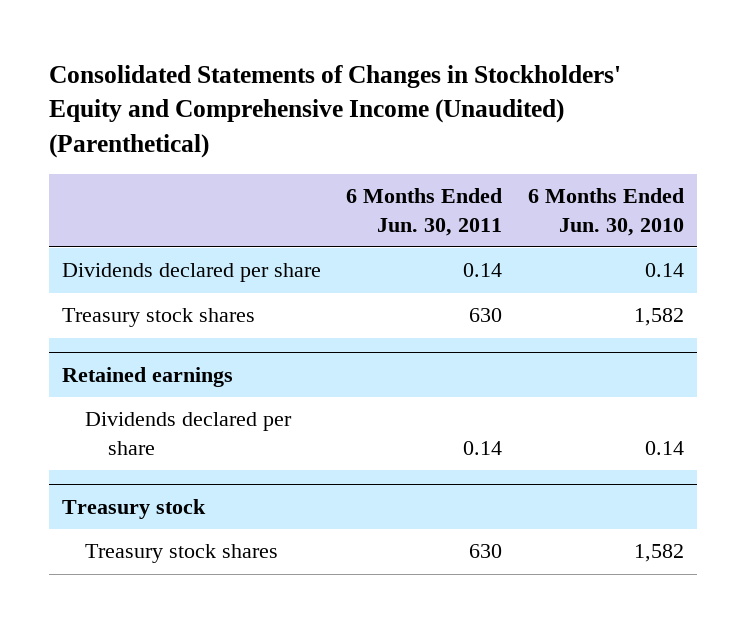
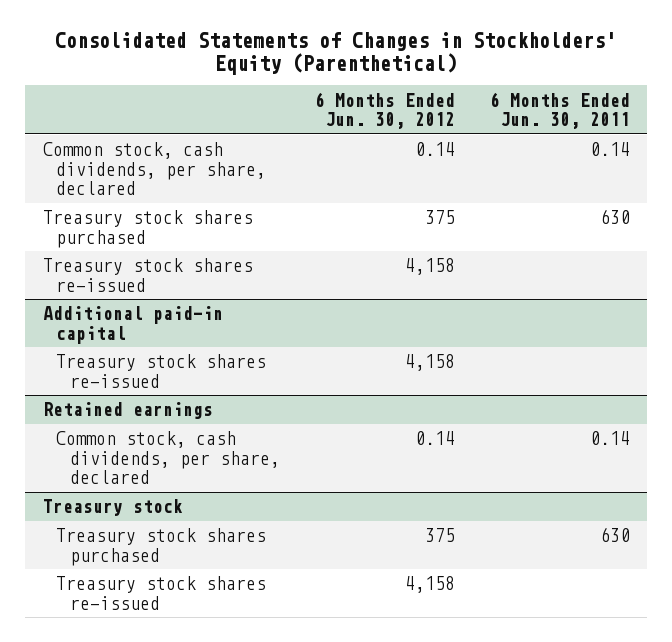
[48,64,621,158] Consolidated Statements of Changes in Stockholders' Equity and Comprehensive Income (Unaudited) (Parenthetical) -> [55,31,617,75] Consolidated Statements of Changes in Stockholders' Equity (Parenthetical)
[528,188,685,236] 6 Months Ended Jun. 30, 2010 -> none
none -> [314,91,455,129] 6 Months Ended Jun. 30, 2012
[61,263,321,283] Dividends declared per share -> [42,142,267,195] Common stock, cash dividends, per share, declared
[61,308,255,328] Treasury stock shares -> [42,210,253,248] Treasury stock shares purchased
none -> [42,258,253,292] Treasury stock shares re-issued
none -> [42,306,223,344] Additional paid-in capital
none -> [56,354,267,388] Treasury stock shares re-issued
[84,412,292,455] Dividends declared per share -> [56,431,280,484] Common stock, cash dividends, per share, declared
[84,544,278,564] Treasury stock shares -> [56,528,267,566] Treasury stock shares purchased
none -> [56,576,267,610] Treasury stock shares re-issued

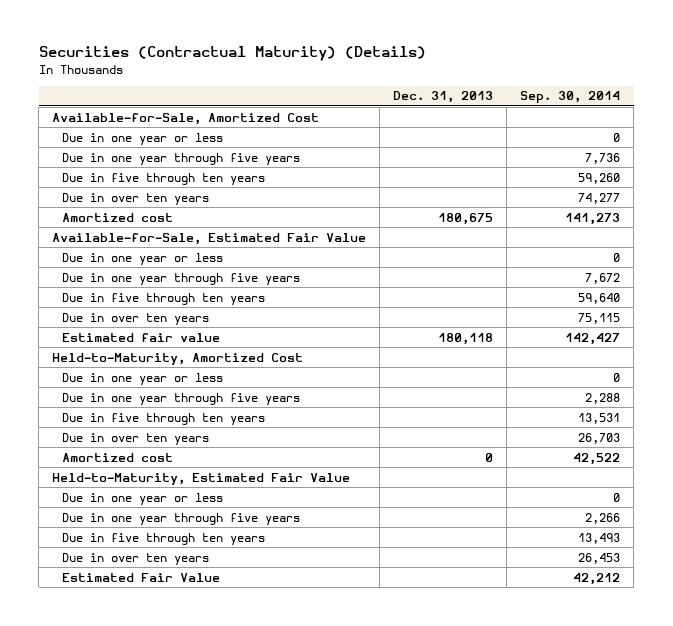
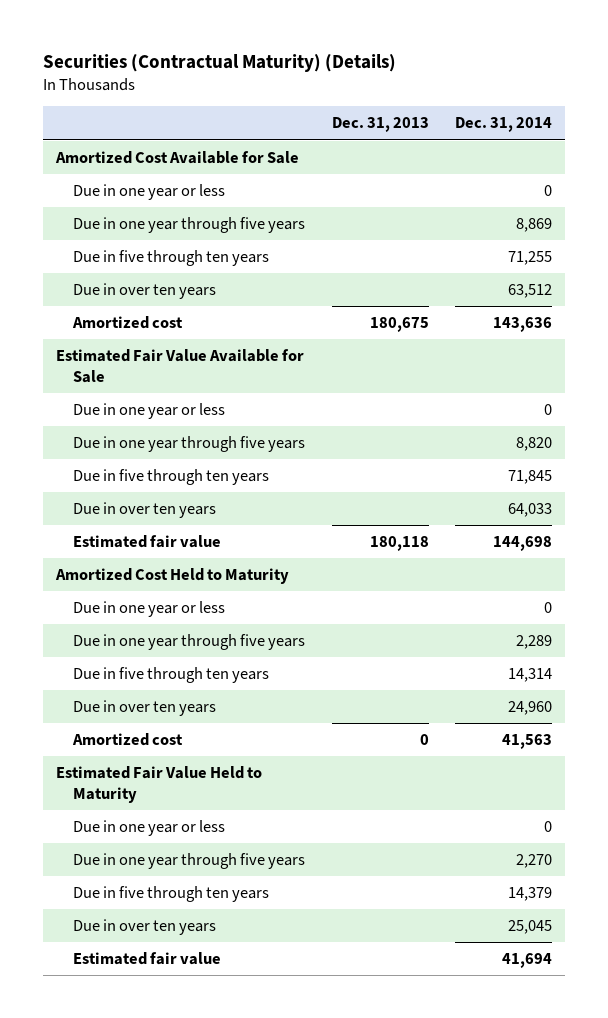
[520,91,621,104] Sep. 30, 2014 -> none
none -> [454,117,552,133] Dec. 31, 2014
[52,112,320,125] Available-for-Sale, Amortized Cost -> [54,151,299,165] Amortized Cost Available for Sale
[52,232,367,245] Available-for-Sale, Estimated Fair Value -> [55,349,304,383] Estimated Fair Value Available for Sale
[52,352,304,365] Held-to-Maturity, Amortized Cost -> [54,568,289,585] Amortized Cost Held to Maturity
[52,472,351,485] Held-to-Maturity, Estimated Fair Value -> [55,766,262,803] Estimated Fair Value Held to Maturity
[61,572,220,582] Estimated Fair Value -> [73,952,222,966] Estimated fair value

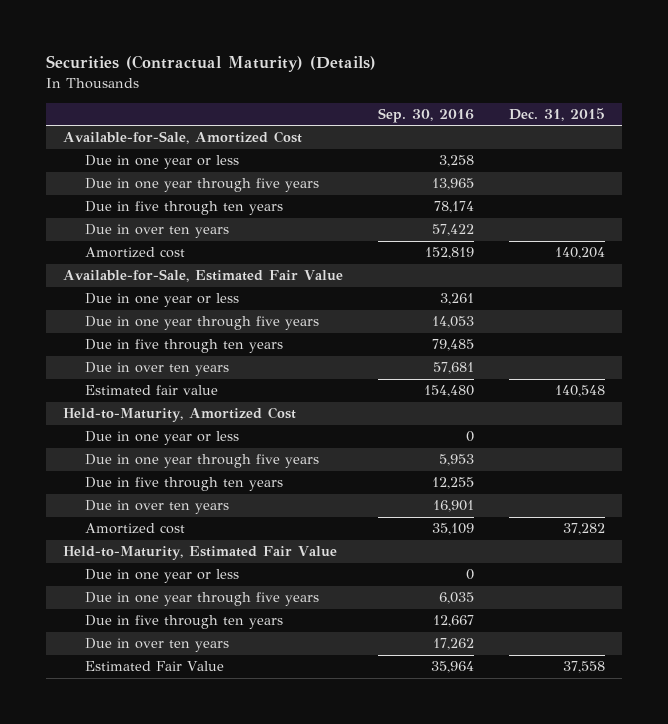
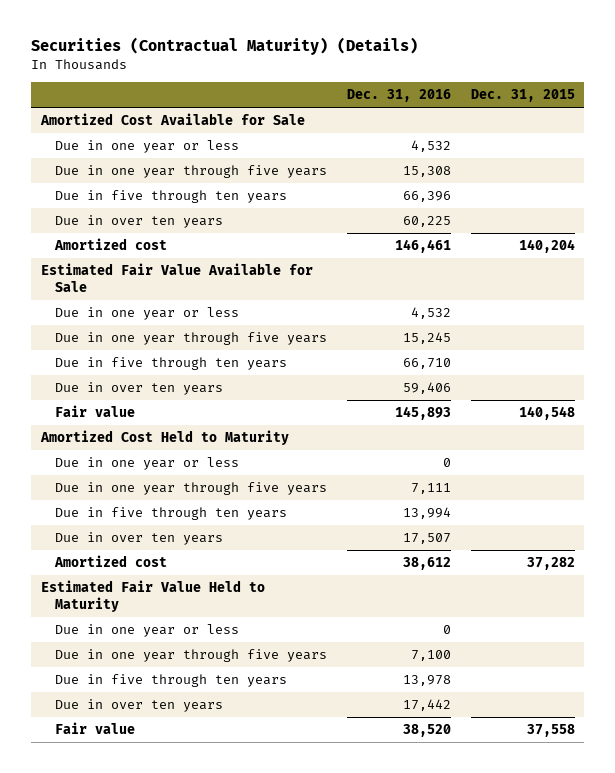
[378,107,475,123] Sep. 30, 2016 -> none
none -> [346,89,451,103] Dec. 31, 2016
[63,131,303,145] Available-for-Sale, Amortized Cost -> [39,113,305,126] Amortized Cost Available for Sale
[63,269,344,283] Available-for-Sale, Estimated Fair Value -> [40,263,313,292] Estimated Fair Value Available for Sale
[84,385,218,396] Estimated fair value -> [54,405,135,418] Fair value
[63,407,297,423] Held-to-Maturity, Amortized Cost -> [39,430,289,446] Amortized Cost Held to Maturity
[63,546,338,561] Held-to-Maturity, Estimated Fair Value -> [40,580,265,612] Estimated Fair Value Held to Maturity
[84,661,224,672] Estimated Fair Value -> [54,722,135,735] Fair value

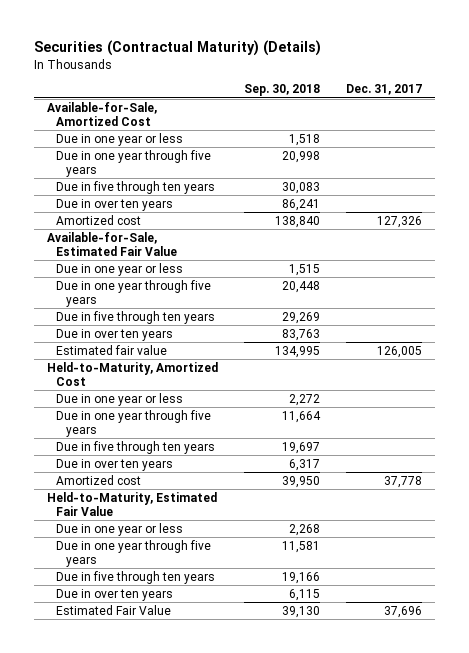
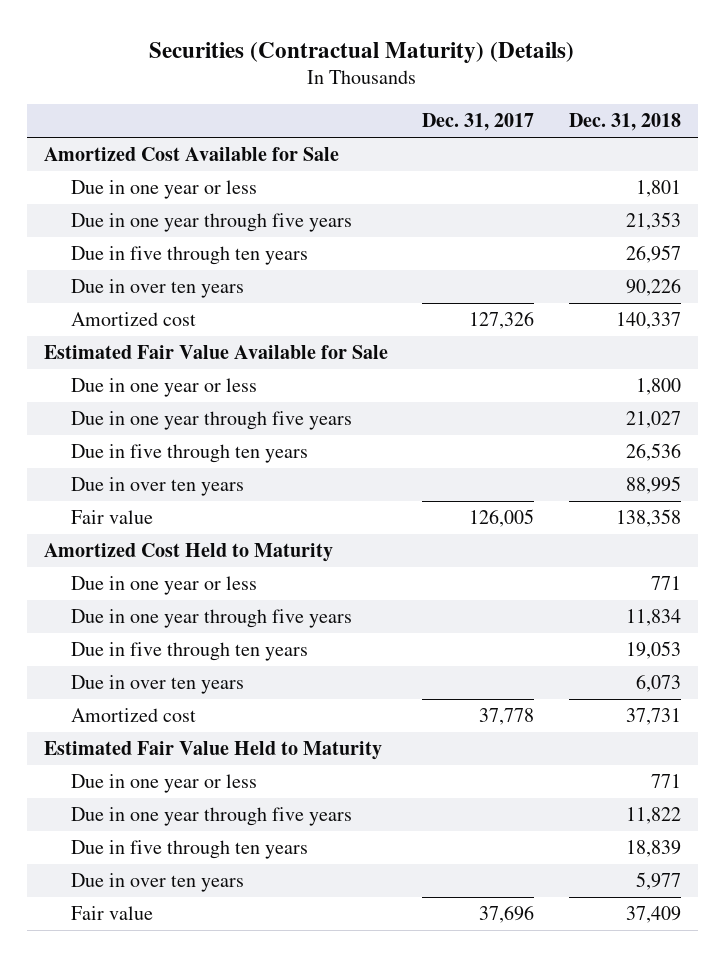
[244,84,321,97] Sep. 30, 2018 -> none
none -> [568,113,681,132] Dec. 31, 2018
[46,101,157,126] Available-for-Sale, Amortized Cost -> [44,147,340,162] Amortized Cost Available for Sale
[46,231,178,256] Available-for-Sale, Estimated Fair Value -> [44,345,389,360] Estimated Fair Value Available for Sale
[56,344,168,355] Estimated fair value -> [70,510,153,525] Fair value
[46,361,218,386] Held-to-Maturity, Amortized Cost -> [44,543,334,563] Amortized Cost Held to Maturity
[46,491,217,516] Held-to-Maturity, Estimated Fair Value -> [44,741,383,761] Estimated Fair Value Held to Maturity
[56,604,172,615] Estimated Fair Value -> [70,906,153,921] Fair value

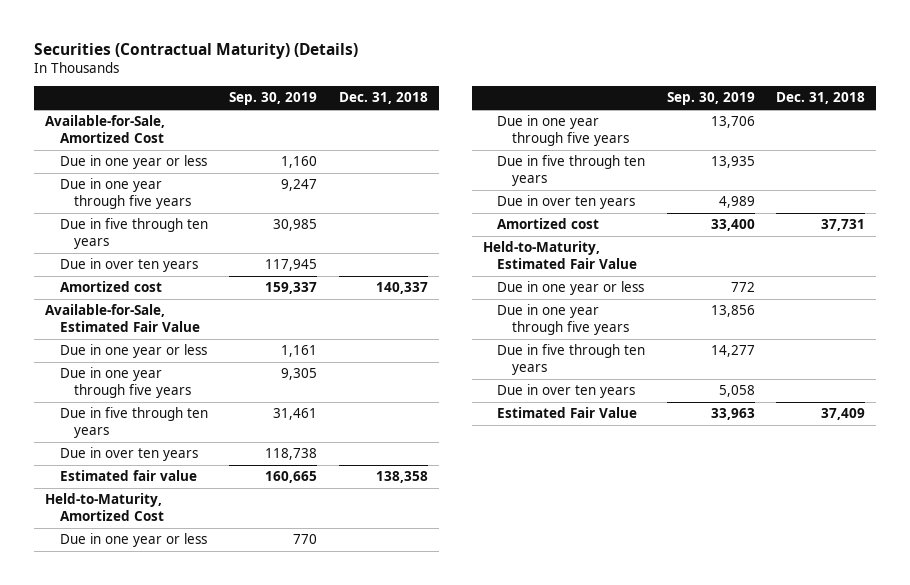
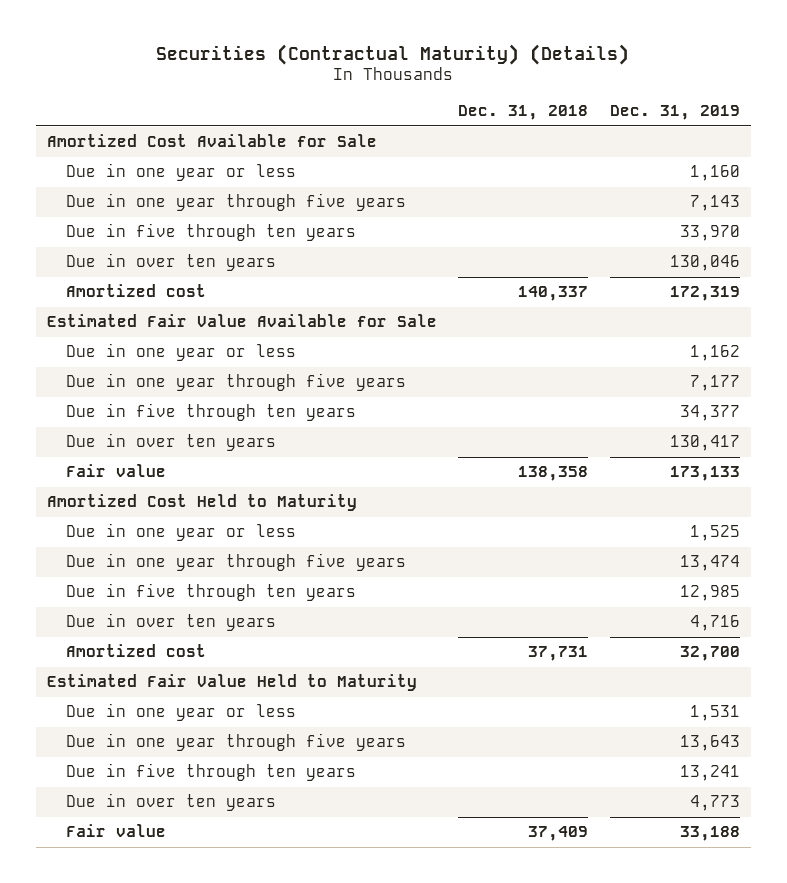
[229,92,318,106] Sep. 30, 2019 -> none
none -> [610,104,741,120] Dec. 31, 2019
[44,115,165,143] Available-for-Sale, Amortized Cost -> [46,134,377,148] Amortized Cost Available for Sale
[44,304,200,332] Available-for-Sale, Estimated Fair Value -> [46,314,437,328] Estimated Fair Value Available for Sale
[59,470,197,482] Estimated fair value -> [66,464,167,478] Fair value
[44,493,164,521] Held-to-Maturity, Amortized Cost -> [46,494,357,512] Amortized Cost Held to Maturity
[482,241,638,269] Held-to-Maturity, Estimated Fair Value -> [46,674,417,692] Estimated Fair Value Held to Maturity
[497,407,638,419] Estimated Fair Value -> [66,824,167,838] Fair value

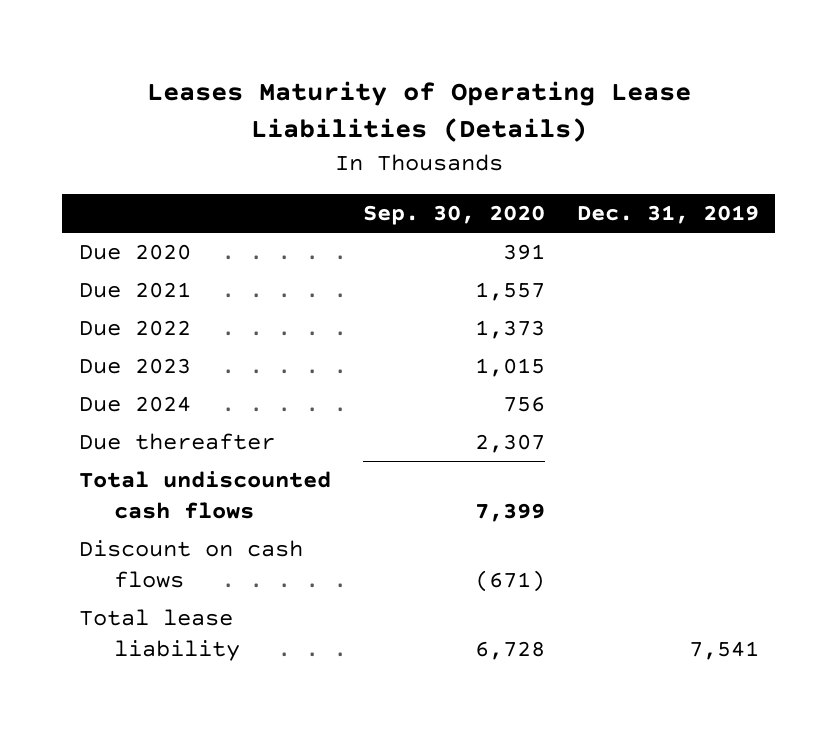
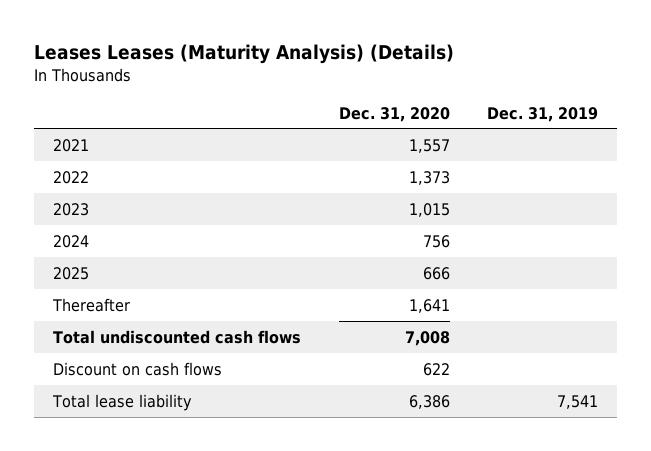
[146,80,691,143] Leases Maturity of Operating Lease Liabilities (Details) -> [34,44,455,65] Leases Leases (Maturity Analysis) (Details)
[362,205,545,226] Sep. 30, 2020 -> none
none -> [338,106,450,122] Dec. 31, 2020
[78,244,191,261] Due 2020 -> [52,138,89,152] 2021
[78,282,191,299] Due 2021 -> [52,170,89,184] 2022
[78,320,191,337] Due 2022 -> [52,202,89,216] 2023
[78,358,191,375] Due 2023 -> [52,234,89,248] 2024
[78,396,191,413] Due 2024 -> [52,266,89,280] 2025
[78,433,275,451] Due thereafter -> [51,297,130,312] Thereafter

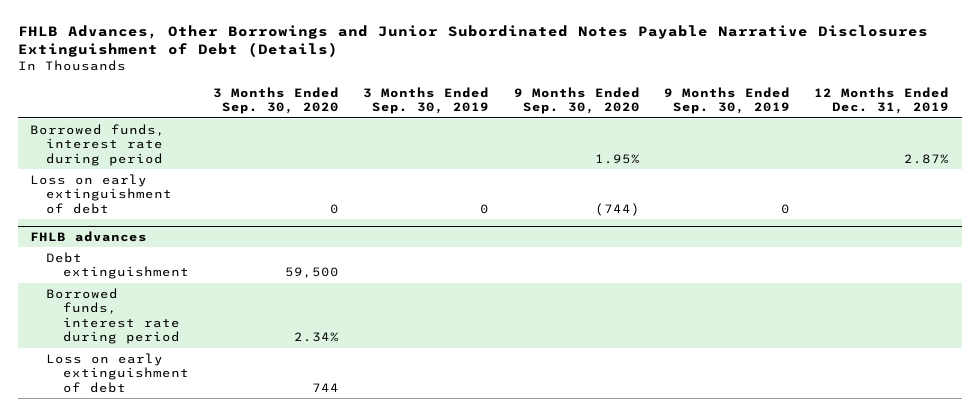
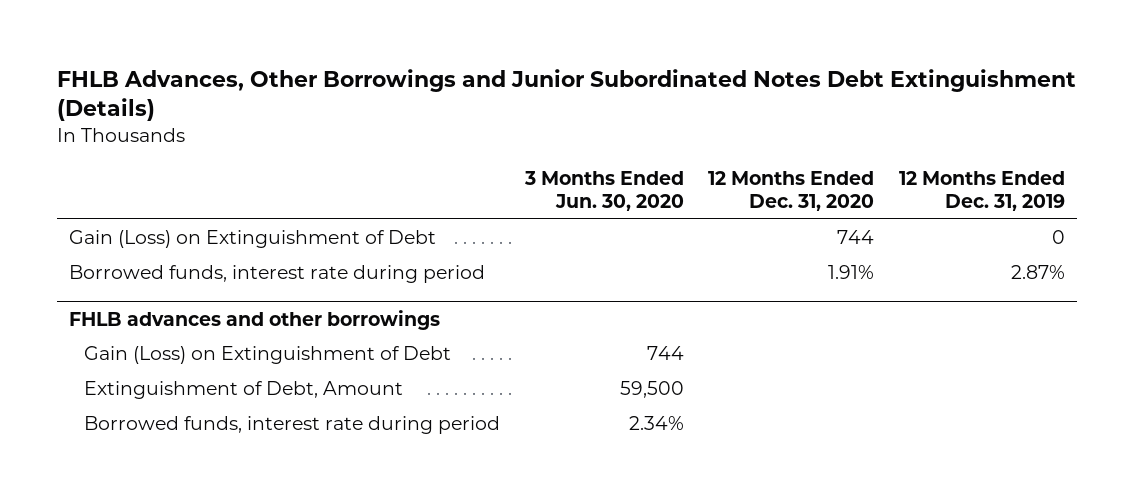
[17,25,928,58] FHLB Advances, Other Borrowings and Junior Subordinated Notes Payable Narrative Disclosures Extinguishment of Debt (Details) -> [56,68,1076,122] FHLB Advances, Other Borrowings and Junior Subordinated Notes Debt Extinguishment (Details)
[213,86,340,115] 3 Months Ended Sep. 30, 2020 -> none
[363,86,490,115] 3 Months Ended Sep. 30, 2019 -> none
[513,86,640,115] 9 Months Ended Sep. 30, 2020 -> none
[664,86,791,115] 9 Months Ended Sep. 30, 2019 -> none
none -> [523,171,684,211] 3 Months Ended Jun. 30, 2020
none -> [708,171,875,211] 12 Months Ended Dec. 31, 2020
none -> [69,230,437,249] Gain (Loss) on Extinguishment of Debt
[29,173,173,214] Loss on early extinguishment of debt -> none
[29,230,147,242] FHLB advances -> none
[46,251,189,280] Debt extinguishment -> none
[46,287,180,345] Borrowed funds, interest rate during period -> none
[46,352,189,393] Loss on early extinguishment of debt -> none
none -> [69,309,441,330] FHLB advances and other borrowings
none -> [84,346,452,365] Gain (Loss) on Extinguishment of Debt
none -> [84,381,404,400] Extinguishment of Debt, Amount
none -> [84,416,501,435] Borrowed funds, interest rate during period

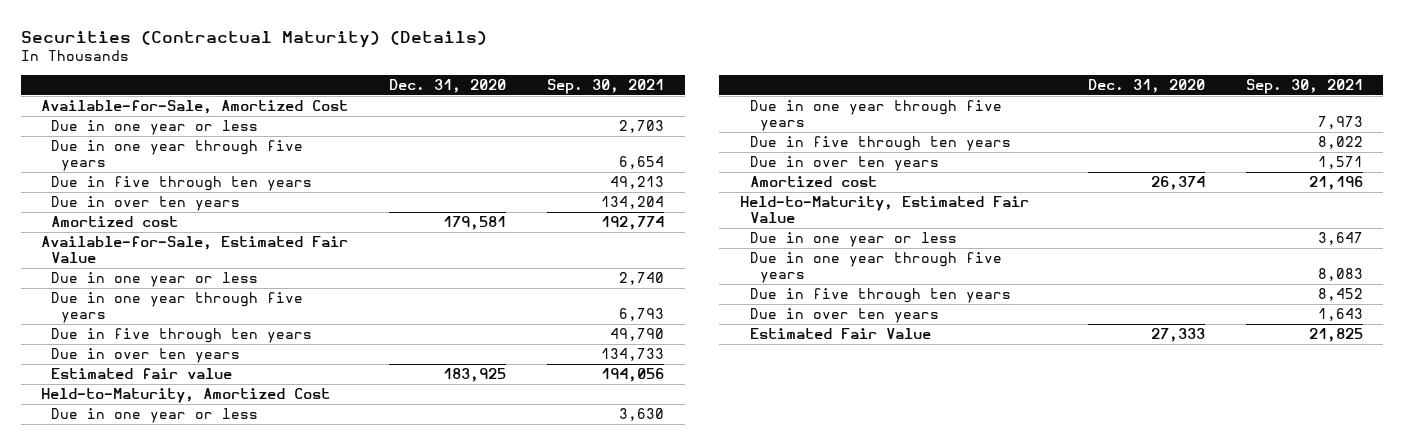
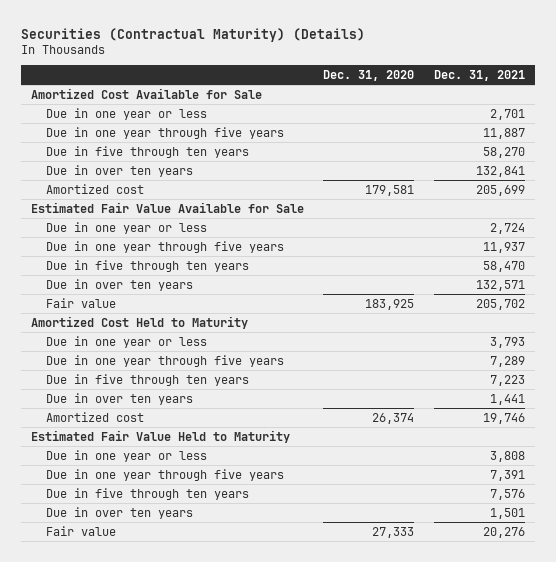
[547,79,665,95] Sep. 30, 2021 -> none
none -> [434,70,526,82] Dec. 31, 2021
[41,100,349,115] Available-for-Sale, Amortized Cost -> [30,87,262,99] Amortized Cost Available for Sale
[41,236,349,264] Available-for-Sale, Estimated Fair Value -> [30,201,304,213] Estimated Fair Value Available for Sale
[51,368,233,380] Estimated fair value -> [45,297,116,308] Fair value
[41,388,331,404] Held-to-Maturity, Amortized Cost -> [30,315,248,329] Amortized Cost Held to Maturity
[739,196,1029,224] Held-to-Maturity, Estimated Fair Value -> [30,429,290,443] Estimated Fair Value Held to Maturity
[749,328,931,340] Estimated Fair Value -> [45,525,116,536] Fair value

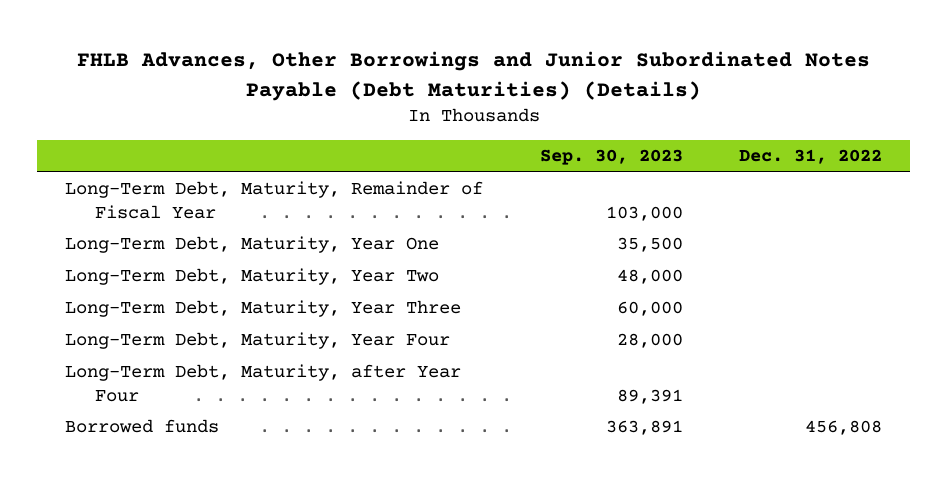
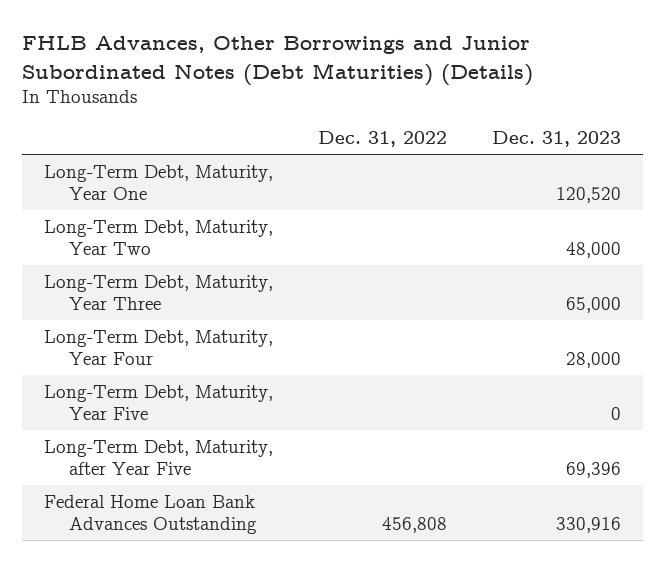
[76,51,870,101] FHLB Advances, Other Borrowings and Junior Subordinated Notes Payable (Debt Maturities) (Details) -> [21,36,533,86] FHLB Advances, Other Borrowings and Junior Subordinated Notes (Debt Maturities) (Details)
[539,149,683,166] Sep. 30, 2023 -> none
none -> [491,131,621,148] Dec. 31, 2023
[65,181,484,220] Long-Term Debt, Maturity, Remainder of Fiscal Year -> none
none -> [44,384,274,420] Long-Term Debt, Maturity, Year Five
[65,364,462,403] Long-Term Debt, Maturity, after Year Four -> [44,439,274,475] Long-Term Debt, Maturity, after Year Five
[65,419,220,434] Borrowed funds -> [44,494,258,534] Federal Home Loan Bank Advances Outstanding

